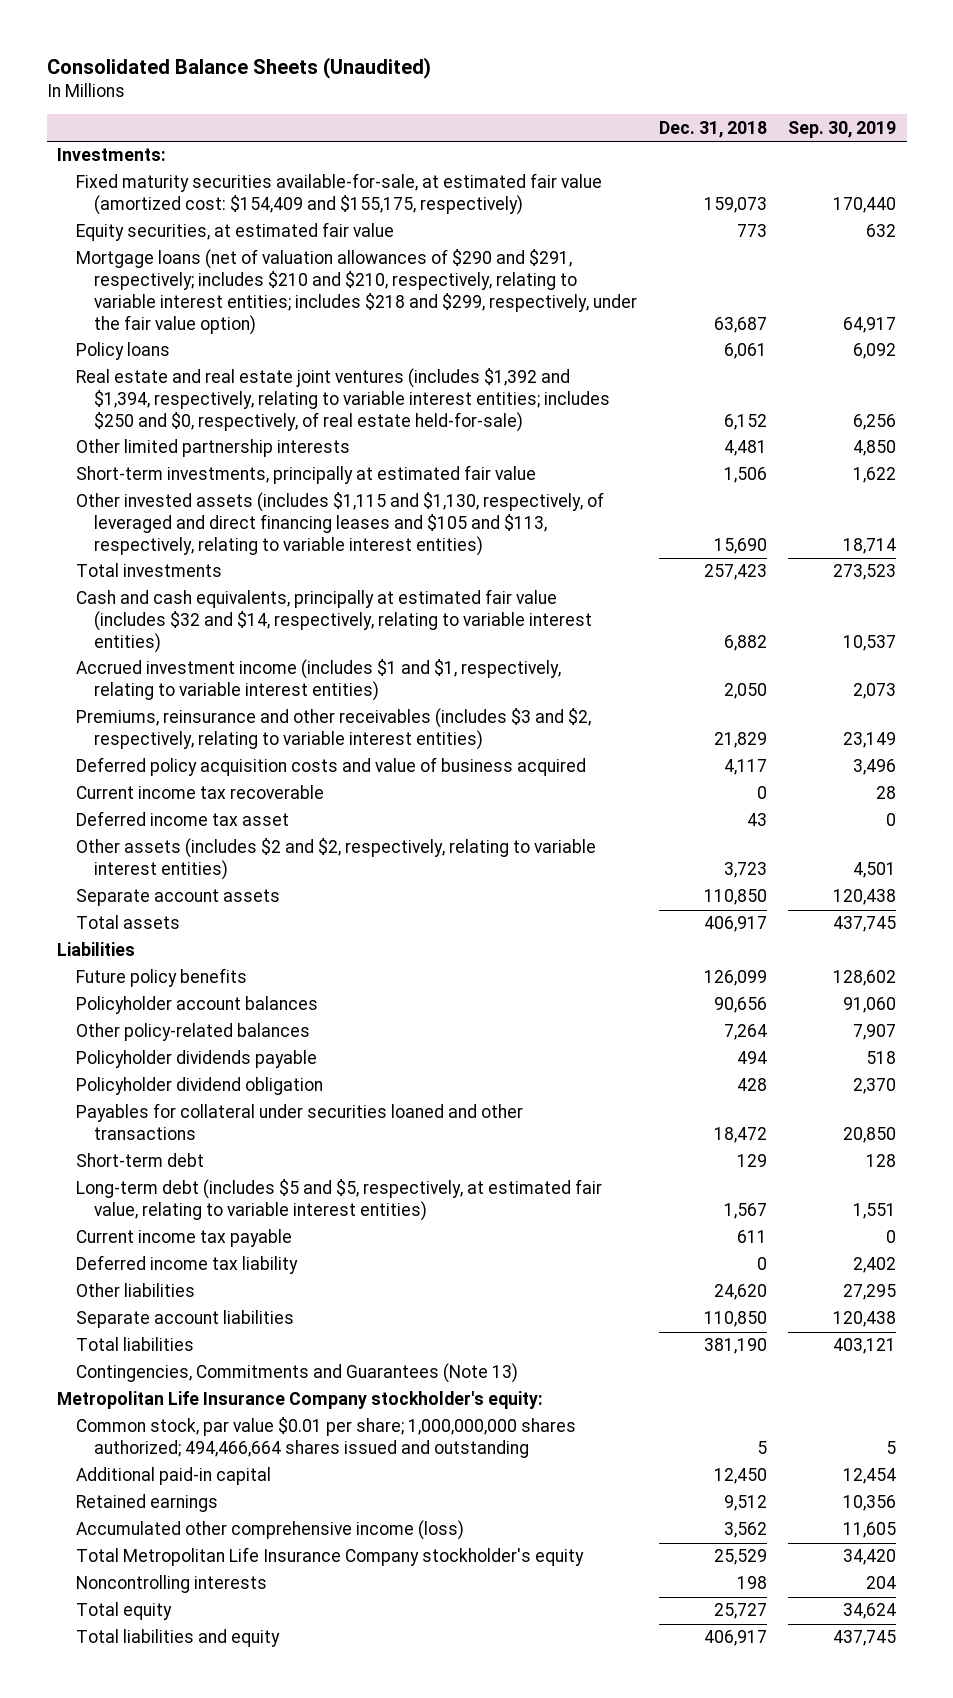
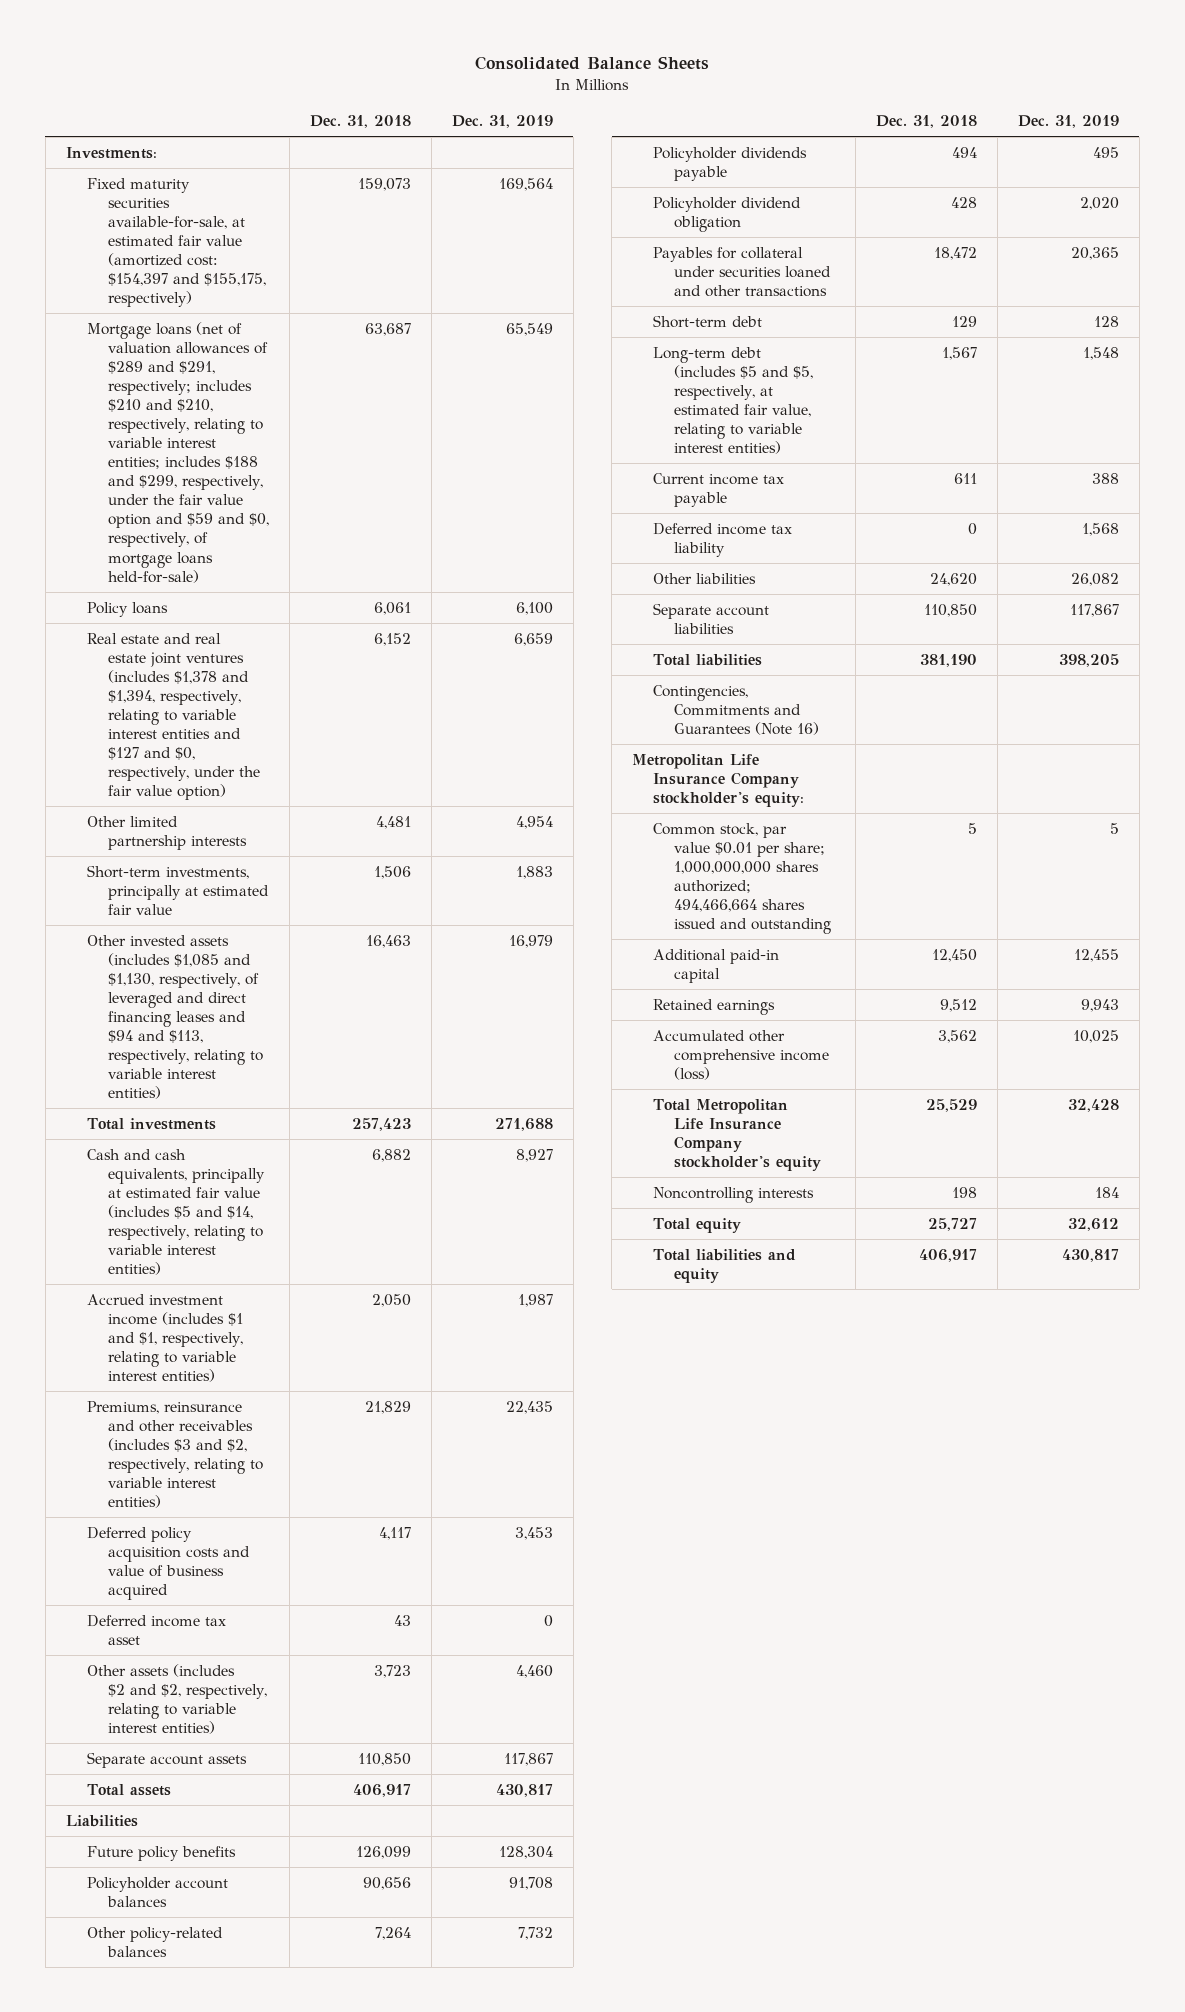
[46,56,431,79] Consolidated Balance Sheets (Unaudited) -> [475,56,710,71] Consolidated Balance Sheets
[788,120,897,138] Sep. 30, 2019 -> none
none -> [451,114,553,128] Dec. 31, 2019
[75,222,394,242] Equity securities, at estimated fair value -> none
[75,173,602,216] Fixed maturity securities available-for-sale, at estimated fair value (amortized cost: $154,409 and $155,175, respectively) -> [87,177,267,308] Fixed maturity securities available-for-sale, at estimated fair value (amortized cost: $154,397 and $155,175, respectively)
[75,249,638,336] Mortgage loans (net of valuation allowances of $290 and $291, respectively; includes $210 and $210, respectively, relating to variable interest entities; includes $218 and $299, respectively, under the fair value option) -> [87,321,270,583] Mortgage loans (net of valuation allowances of $289 and $291, respectively; includes $210 and $210, respectively, relating to variable interest entities; includes $188 and $299, respectively, under the fair value option and $59 and $0, respectively, of mortgage loans held-for-sale)
[75,368,611,433] Real estate and real estate joint ventures (includes $1,392 and $1,394, respectively, relating to variable interest entities; includes $250 and $0, respectively, of real estate held-for-sale) -> [87,632,261,801] Real estate and real estate joint ventures (includes $1,378 and $1,394, respectively, relating to variable interest entities and $127 and $0, respectively, under the fair value option)
[75,492,604,557] Other invested assets (includes $1,115 and $1,130, respectively, of leveraged and direct financing leases and $105 and $113, respectively, relating to variable interest entities) -> [87,934,264,1100] Other invested assets (includes $1,085 and $1,130, respectively, of leveraged and direct financing leases and $94 and $113, respectively, relating to variable interest entities)
[713,538,767,555] 15,690 -> [366,934,412,948] 16,463
[75,589,593,654] Cash and cash equivalents, principally at estimated fair value (includes $32 and $14, respectively, relating to variable interest entities) -> [87,1148,266,1276] Cash and cash equivalents, principally at estimated fair value (includes $5 and $14, respectively, relating to variable interest entities)
[75,785,324,800] Current income tax recoverable -> none
[75,1363,518,1384] Contingencies, Commitments and Guarantees (Note 13) -> [653,684,820,735] Contingencies, Commitments and Guarantees (Note 16)

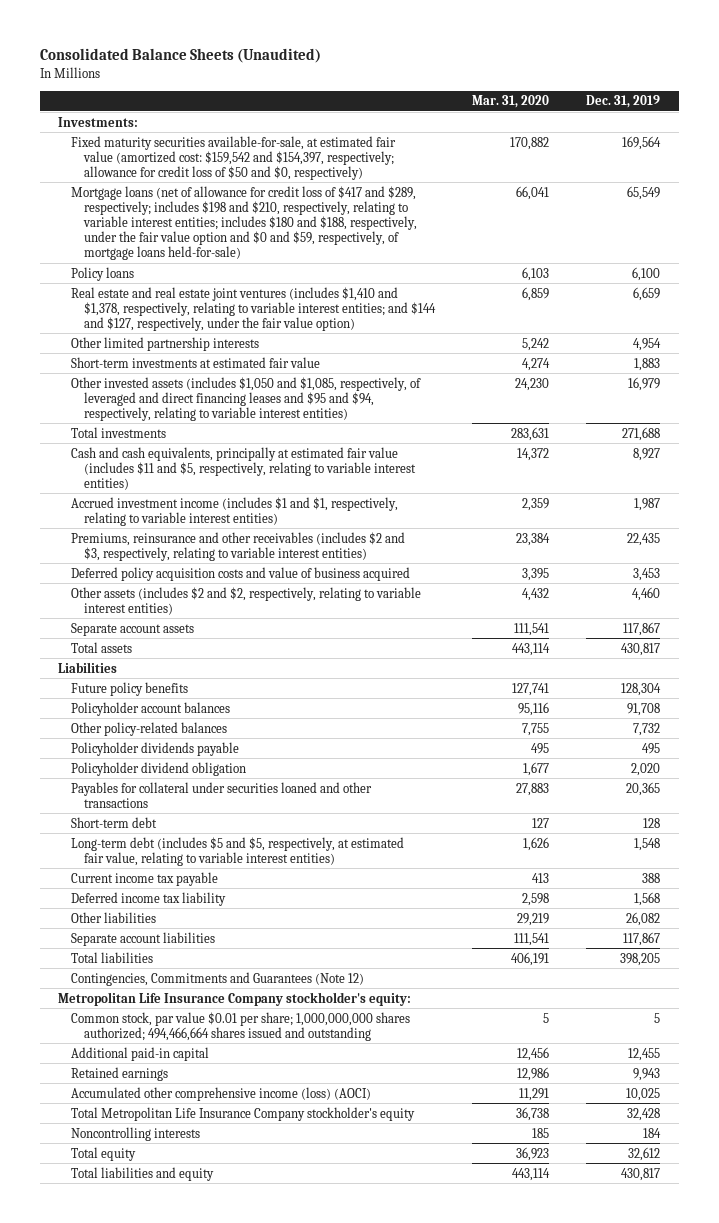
[475,56,710,71] Consolidated Balance Sheets -> [39,48,321,64] Consolidated Balance Sheets (Unaudited)
[310,114,412,128] Dec. 31, 2018 -> none
none -> [472,95,550,109] Mar. 31, 2020
[87,177,267,308] Fixed maturity securities available-for-sale, at estimated fair value (amortized cost: $154,397 and $155,175, respectively) -> [71,135,397,180] Fixed maturity securities available-for-sale, at estimated fair value (amortized cost: $159,542 and $154,397, respectively; allowance for credit loss of $50 and $0, respectively)
[87,321,270,583] Mortgage loans (net of valuation allowances of $289 and $291, respectively; includes $210 and $210, respectively, relating to variable interest entities; includes $188 and $299, respectively, under the fair value option and $59 and $0, respectively, of mortgage loans held-for-sale) -> [71,185,418,261] Mortgage loans (net of allowance for credit loss of $417 and $289, respectively; includes $198 and $210, respectively, relating to variable interest entities; includes $180 and $188, respectively, under the fair value option and $0 and $59, respectively, of mortgage loans held-for-sale)
[87,632,261,801] Real estate and real estate joint ventures (includes $1,378 and $1,394, respectively, relating to variable interest entities and $127 and $0, respectively, under the fair value option) -> [71,286,437,331] Real estate and real estate joint ventures (includes $1,410 and $1,378, respectively, relating to variable interest entities; and $144 and $127, respectively, under the fair value option)
[87,864,270,915] Short-term investments, principally at estimated fair value -> [71,356,321,368] Short-term investments at estimated fair value
[87,934,264,1100] Other invested assets (includes $1,085 and $1,130, respectively, of leveraged and direct financing leases and $94 and $113, respectively, relating to variable interest entities) -> [71,376,422,421] Other invested assets (includes $1,050 and $1,085, respectively, of leveraged and direct financing leases and $95 and $94, respectively, relating to variable interest entities)
[87,1148,266,1276] Cash and cash equivalents, principally at estimated fair value (includes $5 and $14, respectively, relating to variable interest entities) -> [71,446,417,490] Cash and cash equivalents, principally at estimated fair value (includes $11 and $5, respectively, relating to variable interest entities)
[87,1400,264,1509] Premiums, reinsurance and other receivables (includes $3 and $2, respectively, relating to variable interest entities) -> [71,531,406,561] Premiums, reinsurance and other receivables (includes $2 and $3, respectively, relating to variable interest entities)
[87,1614,227,1645] Deferred income tax asset -> none
[653,684,820,735] Contingencies, Commitments and Guarantees (Note 16) -> [71,971,365,986] Contingencies, Commitments and Guarantees (Note 12)
[653,1029,830,1080] Accumulated other comprehensive income (loss) -> [71,1086,372,1101] Accumulated other comprehensive income (loss) (AOCI)

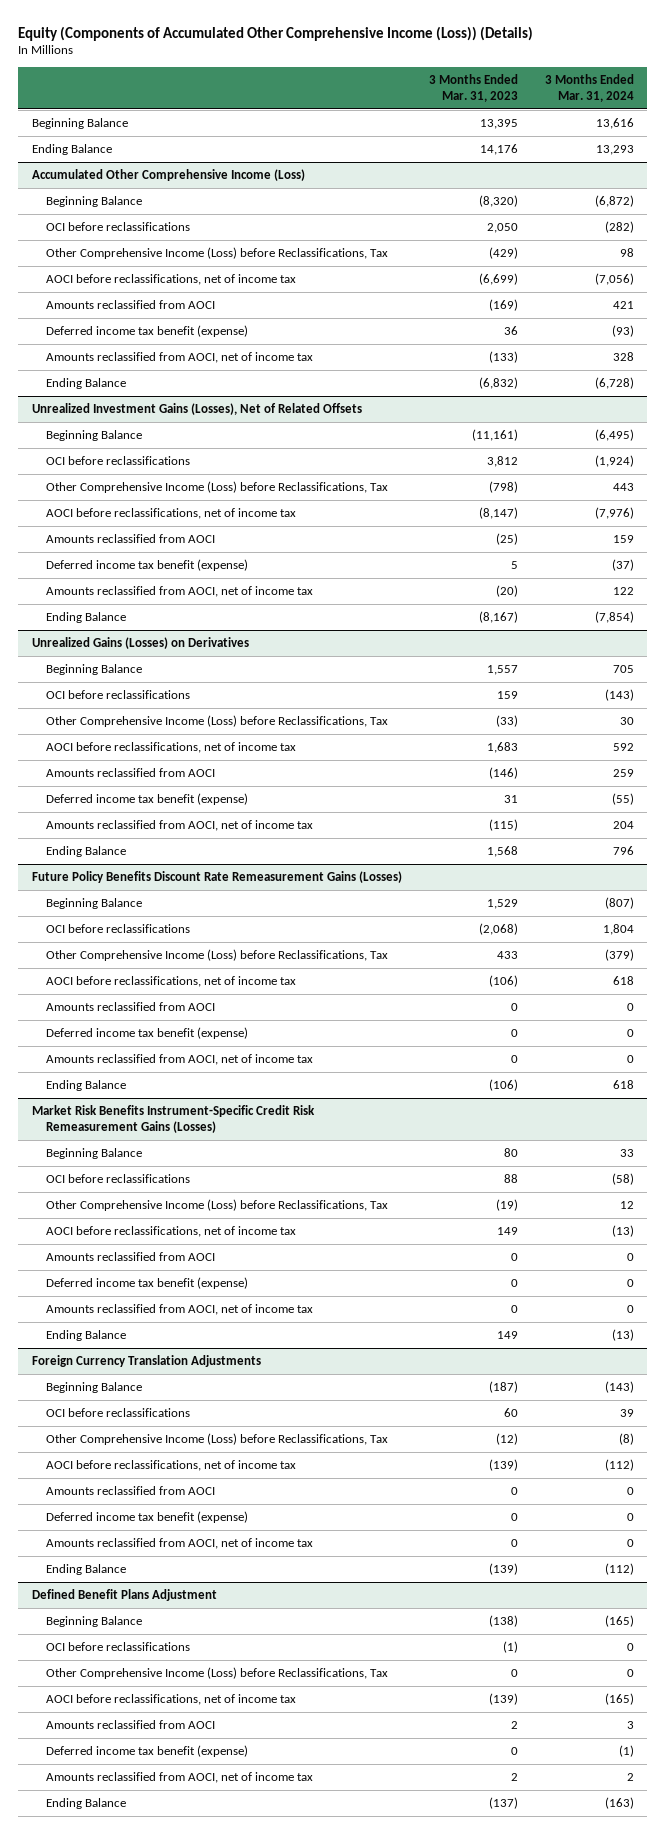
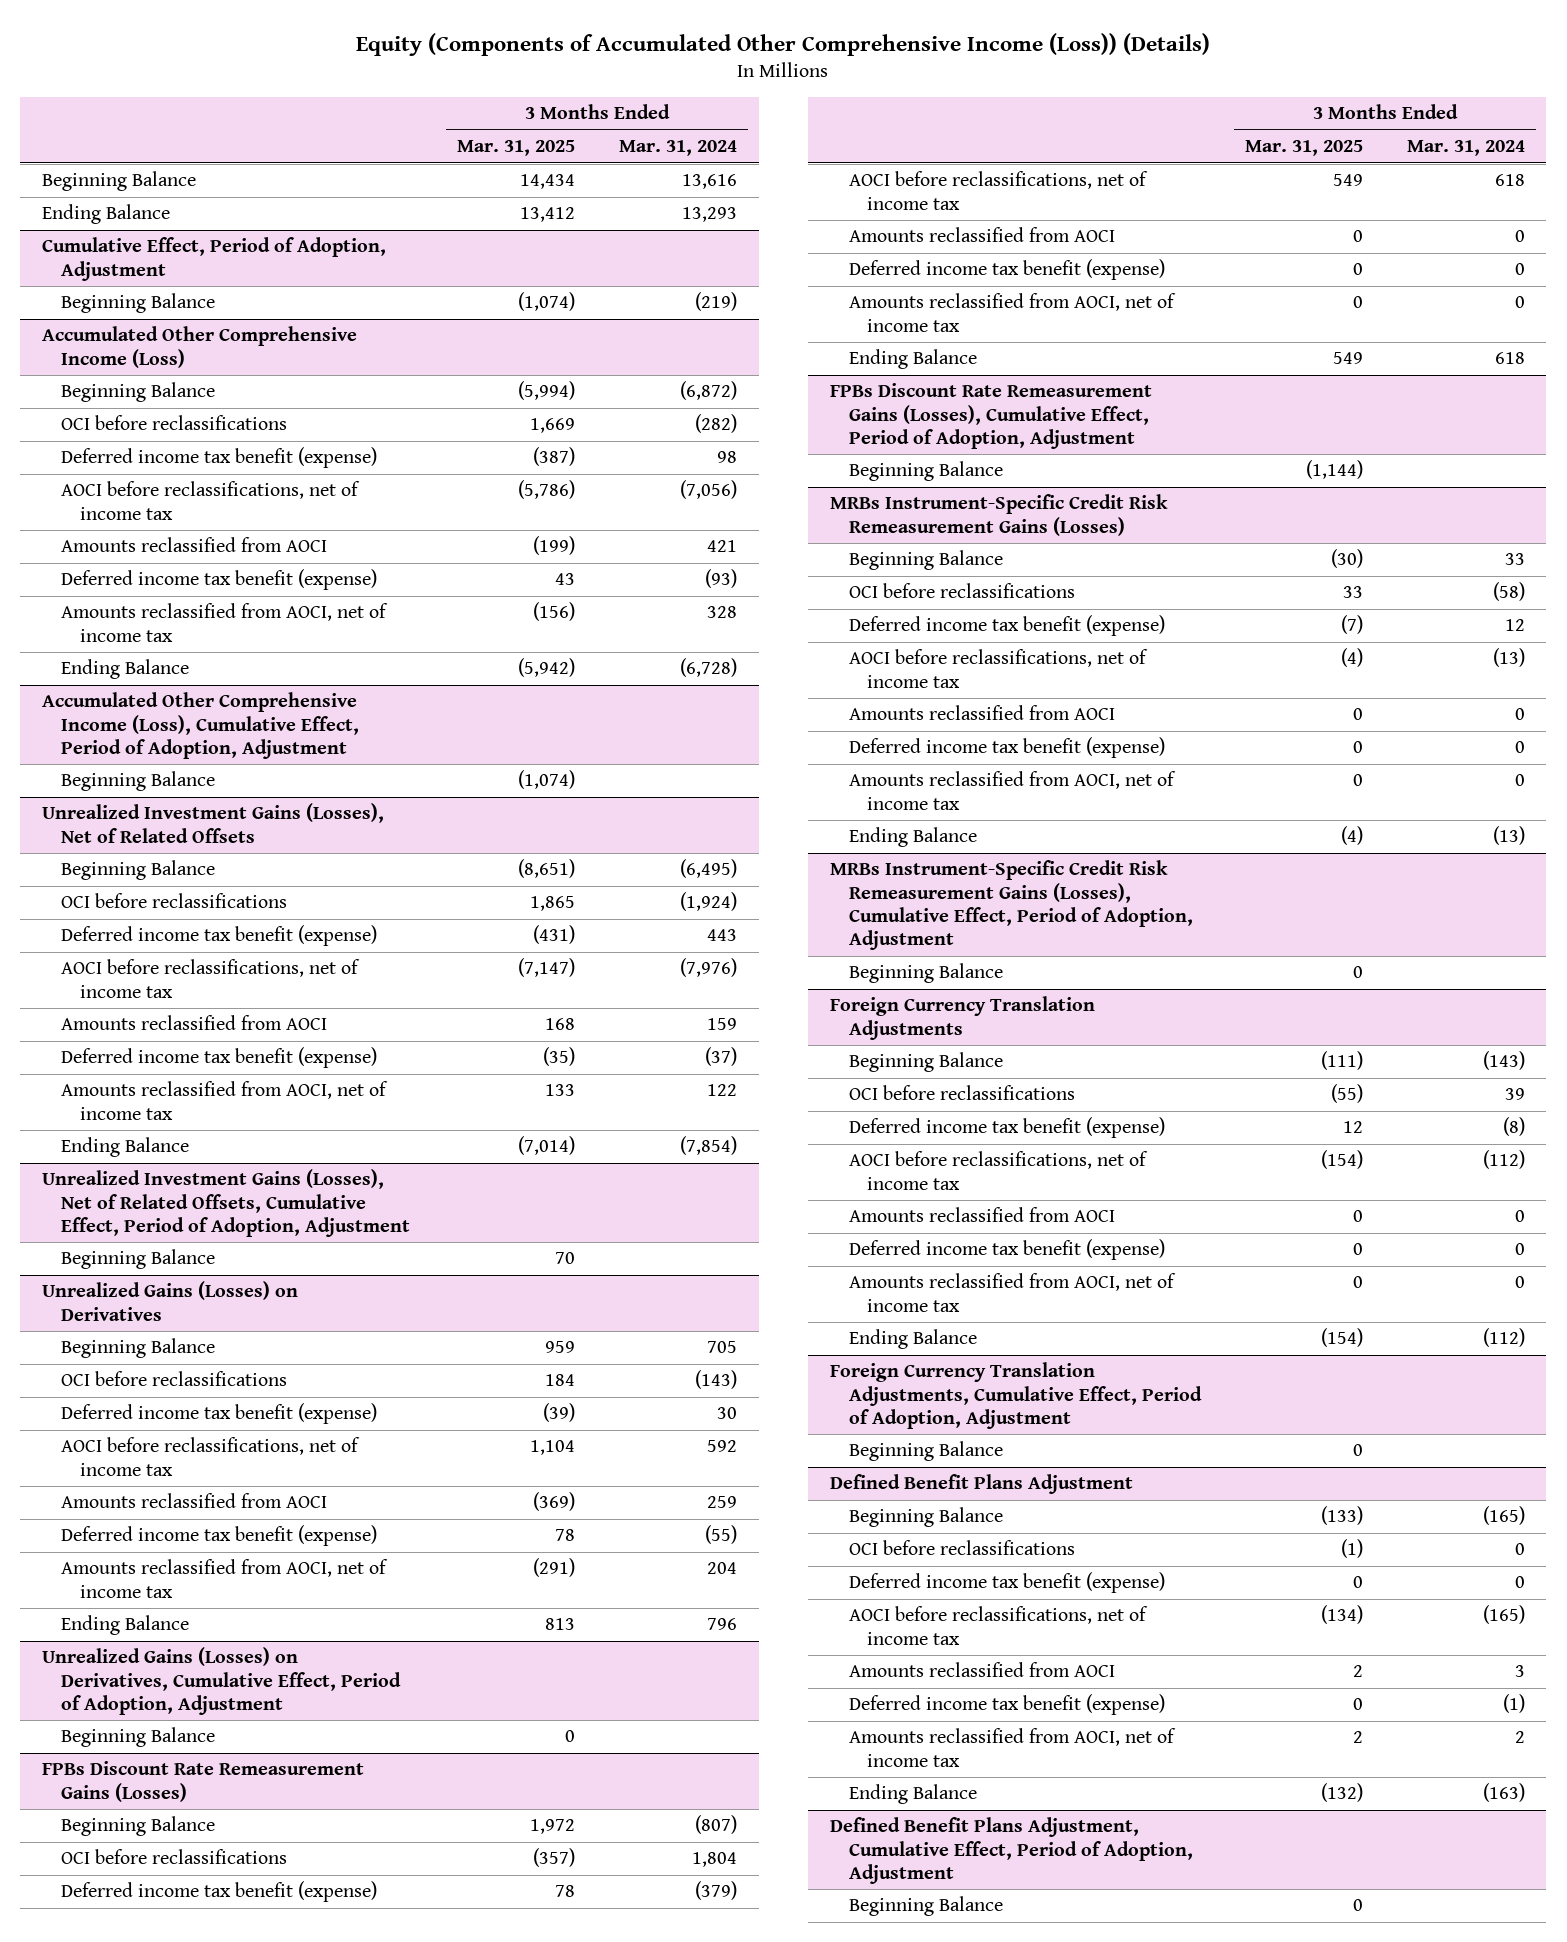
[428,73,518,102] 3 Months Ended Mar. 31, 2023 -> none
none -> [457,140,576,157] Mar. 31, 2025
none -> [42,237,387,281] Cumulative Effect, Period of Adoption, Adjustment
none -> [61,293,216,314] Beginning Balance
[45,247,388,260] Other Comprehensive Income (Loss) before Reclassifications, Tax -> [61,447,378,469] Deferred income tax benefit (expense)
none -> [42,692,360,760] Accumulated Other Comprehensive Income (Loss), Cumulative Effect, Period of Adoption, Adjustment
none -> [61,771,216,792] Beginning Balance
[45,481,388,494] Other Comprehensive Income (Loss) before Reclassifications, Tax -> [61,925,378,947] Deferred income tax benefit (expense)
none -> [42,1169,411,1238] Unrealized Investment Gains (Losses), Net of Related Offsets, Cumulative Effect, Period of Adoption, Adjustment
none -> [61,1249,216,1270] Beginning Balance
[45,715,388,728] Other Comprehensive Income (Loss) before Reclassifications, Tax -> [61,1403,378,1425] Deferred income tax benefit (expense)
none -> [42,1647,402,1716] Unrealized Gains (Losses) on Derivatives, Cumulative Effect, Period of Adoption, Adjustment
none -> [61,1727,216,1748] Beginning Balance
[31,871,402,884] Future Policy Benefits Discount Rate Remeasurement Gains (Losses) -> [42,1761,365,1802] FPBs Discount Rate Remeasurement Gains (Losses)
[45,949,388,962] Other Comprehensive Income (Loss) before Reclassifications, Tax -> [61,1881,378,1903] Deferred income tax benefit (expense)
none -> [829,383,1152,450] FPBs Discount Rate Remeasurement Gains (Losses), Cumulative Effect, Period of Adoption, Adjustment
none -> [848,461,1003,482] Beginning Balance
[31,1105,315,1134] Market Risk Benefits Instrument-Specific Credit Risk Remeasurement Gains (Losses) -> [829,494,1168,536] MRBs Instrument-Specific Credit Risk Remeasurement Gains (Losses)
[45,1199,388,1212] Other Comprehensive Income (Loss) before Reclassifications, Tax -> [848,615,1165,637] Deferred income tax benefit (expense)
none -> [829,860,1193,951] MRBs Instrument-Specific Credit Risk Remeasurement Gains (Losses), Cumulative Effect, Period of Adoption, Adjustment
none -> [848,963,1003,984] Beginning Balance
[45,1433,388,1446] Other Comprehensive Income (Loss) before Reclassifications, Tax -> [848,1117,1165,1139] Deferred income tax benefit (expense)
none -> [829,1362,1202,1430] Foreign Currency Translation Adjustments, Cumulative Effect, Period of Adoption, Adjustment
none -> [848,1441,1003,1462] Beginning Balance
[45,1667,388,1680] Other Comprehensive Income (Loss) before Reclassifications, Tax -> [848,1572,1165,1594] Deferred income tax benefit (expense)
none -> [829,1817,1193,1885] Defined Benefit Plans Adjustment, Cumulative Effect, Period of Adoption, Adjustment
none -> [848,1896,1003,1917] Beginning Balance

